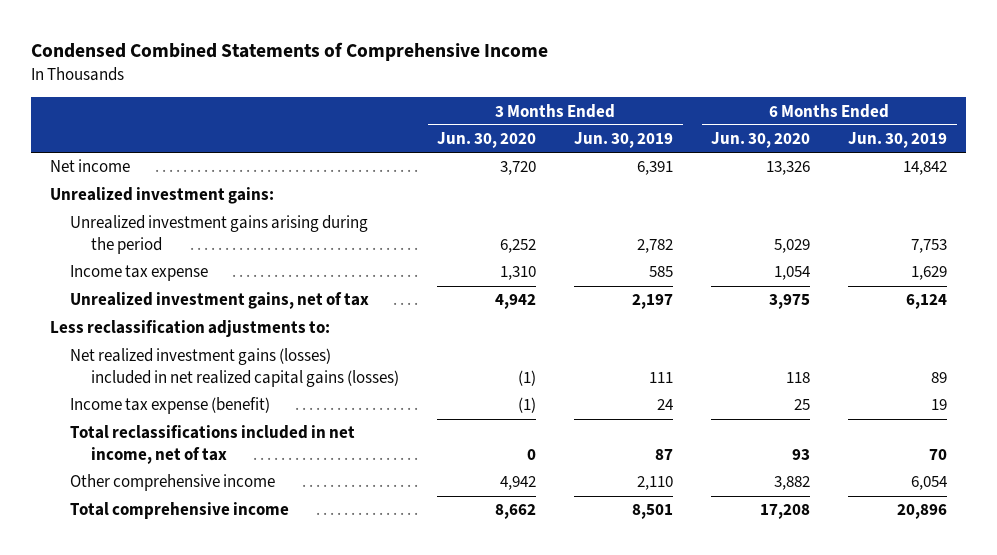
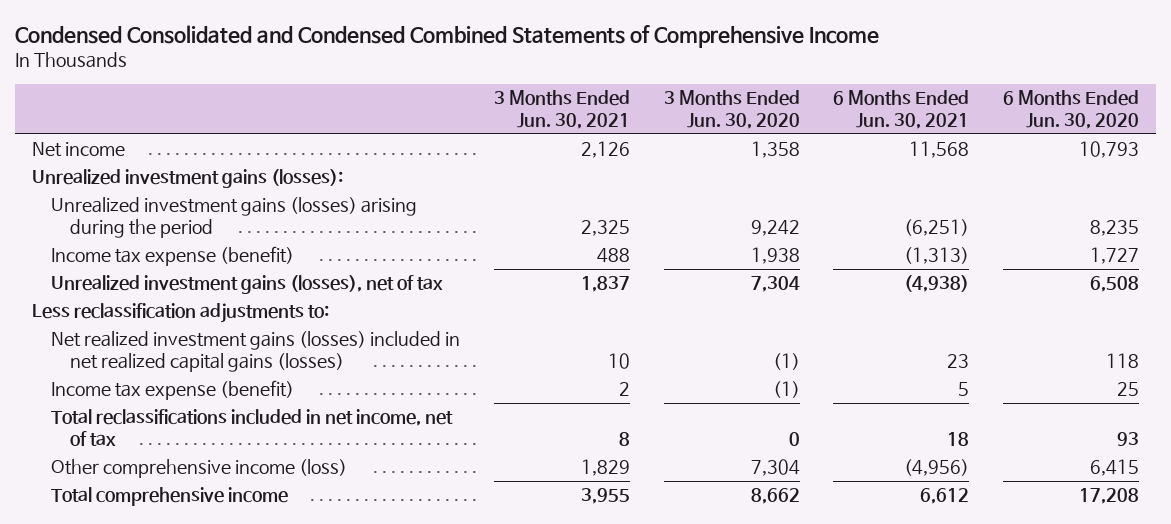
[30,42,548,62] Condensed Combined Statements of Comprehensive Income -> [14,25,879,49] Condensed Consolidated and Condensed Combined Statements of Comprehensive Income
[574,132,674,149] Jun. 30, 2019 -> none
[848,132,948,149] Jun. 30, 2019 -> none
none -> [493,89,630,130] 3 Months Ended Jun. 30, 2021
none -> [833,89,970,130] 6 Months Ended Jun. 30, 2021
[500,161,537,176] 3,720 -> [750,141,800,159] 1,358
[766,161,811,176] 13,326 -> [1079,141,1140,159] 10,793
[49,187,274,205] Unrealized investment gains: -> [31,169,343,189] Unrealized investment gains (losses):
[70,215,369,254] Unrealized investment gains arising during the period -> [50,197,417,239] Unrealized investment gains (losses) arising during the period
[500,238,537,253] 6,252 -> [750,220,800,237] 9,242
[774,238,811,253] 5,029 -> [1090,220,1140,237] 8,235
[70,265,209,282] Income tax expense -> [50,246,294,267] Income tax expense (benefit)
[500,266,537,281] 1,310 -> [750,247,800,265] 1,938
[774,266,811,281] 1,054 -> [1090,247,1140,265] 1,727
[70,292,370,310] Unrealized investment gains, net of tax -> [50,275,443,295] Unrealized investment gains (losses), net of tax
[495,294,537,310] 4,942 -> [750,276,800,293] 7,304
[769,294,811,310] 3,975 -> [1090,276,1140,293] 6,508
[70,474,276,492] Other comprehensive income -> [50,459,347,479] Other comprehensive income (loss)
[500,476,537,491] 4,942 -> [750,459,800,477] 7,304
[774,476,811,491] 3,882 -> [1090,459,1140,477] 6,415

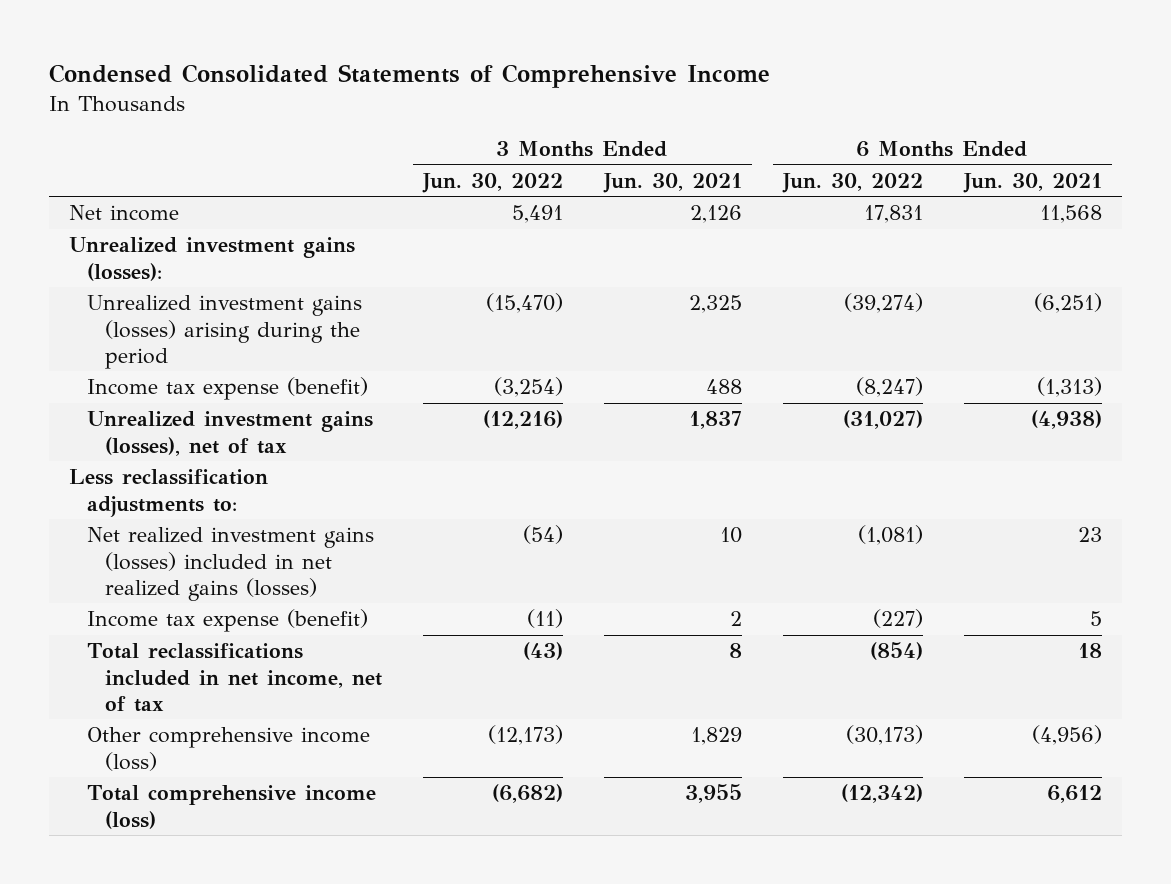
[14,25,879,49] Condensed Consolidated and Condensed Combined Statements of Comprehensive Income -> [48,63,770,88] Condensed Consolidated Statements of Comprehensive Income
[663,89,800,130] 3 Months Ended Jun. 30, 2020 -> none
[1003,89,1140,130] 6 Months Ended Jun. 30, 2020 -> none
none -> [421,172,563,193] Jun. 30, 2022
none -> [781,172,923,193] Jun. 30, 2022
[50,331,460,373] Net realized investment gains (losses) included in net realized capital gains (losses) -> [87,527,375,601] Net realized investment gains (losses) included in net realized gains (losses)
[50,487,288,507] Total comprehensive income -> [87,785,377,829] Total comprehensive income (loss)

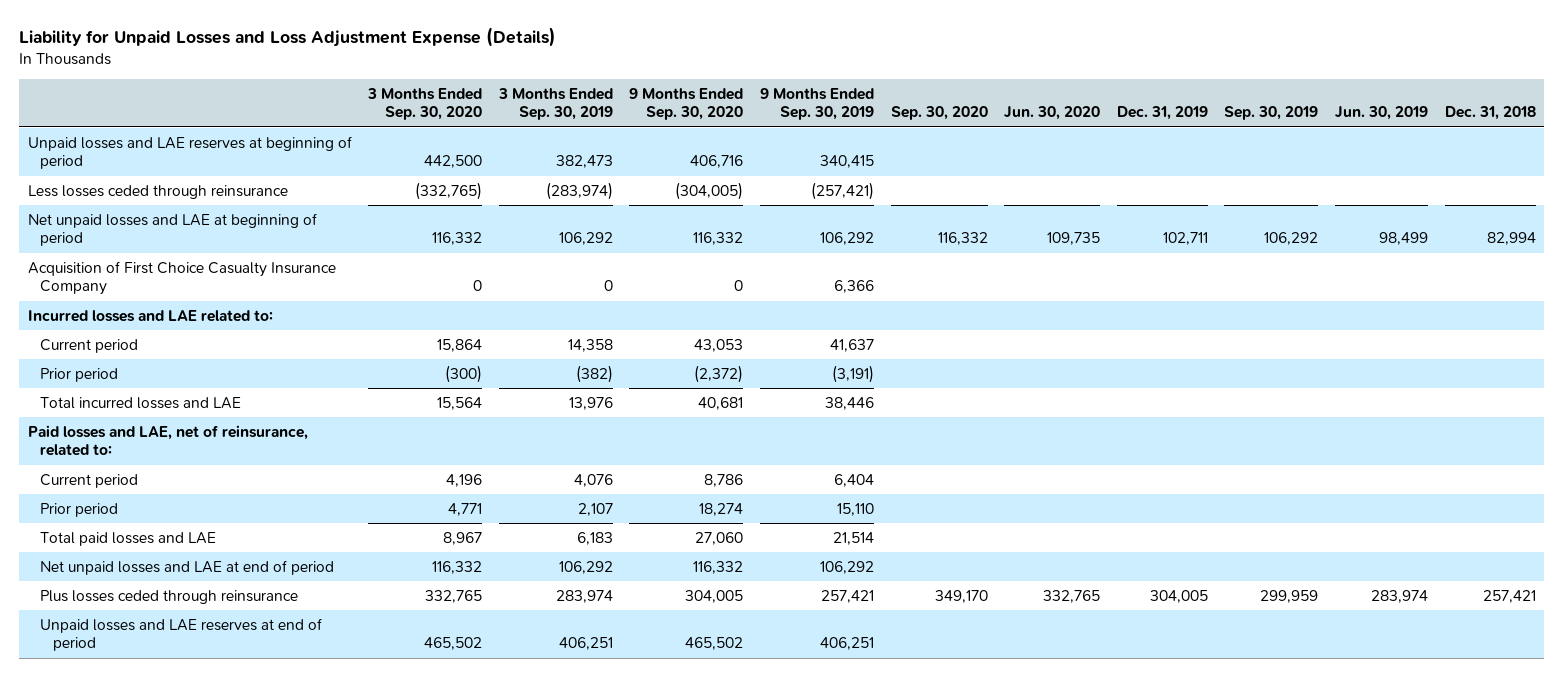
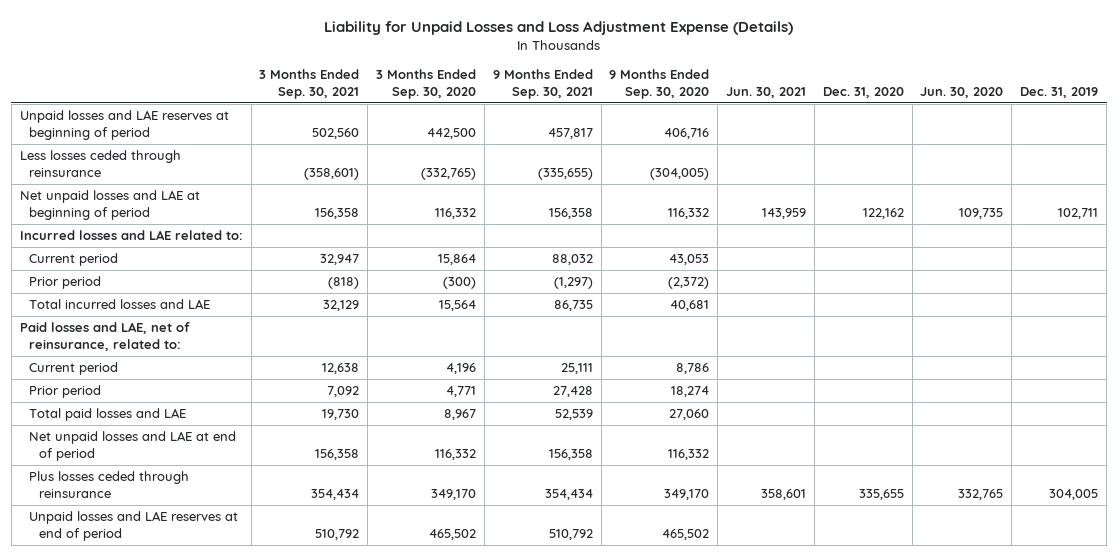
[497,88,613,121] 3 Months Ended Sep. 30, 2019 -> none
[759,88,874,121] 9 Months Ended Sep. 30, 2019 -> none
[890,106,988,121] Sep. 30, 2020 -> none
[1224,106,1319,121] Sep. 30, 2019 -> none
[1334,106,1428,121] Jun. 30, 2019 -> none
[1444,106,1536,121] Dec. 31, 2018 -> none
none -> [259,69,360,100] 3 Months Ended Sep. 30, 2021
none -> [492,69,593,100] 9 Months Ended Sep. 30, 2021
none -> [726,87,807,99] Jun. 30, 2021
none -> [822,87,904,99] Dec. 31, 2020
[27,260,336,296] Acquisition of First Choice Casualty Insurance Company -> none
[425,589,483,603] 332,765 -> [431,489,477,501] 349,170
[685,589,744,603] 304,005 -> [664,489,710,501] 349,170

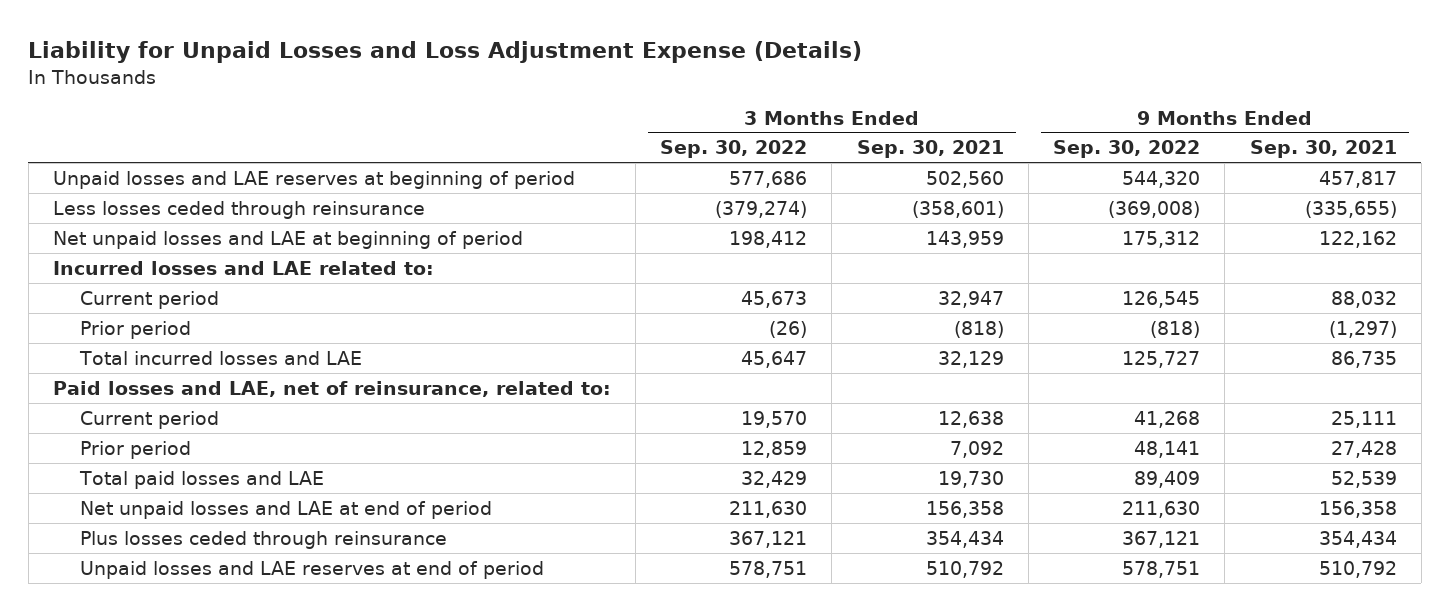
[376,69,477,100] 3 Months Ended Sep. 30, 2020 -> none
[609,69,710,100] 9 Months Ended Sep. 30, 2020 -> none
[726,87,807,99] Jun. 30, 2021 -> none
[822,87,904,99] Dec. 31, 2020 -> none
[920,87,1004,99] Jun. 30, 2020 -> none
[1020,87,1099,99] Dec. 31, 2019 -> none
none -> [660,140,808,159] Sep. 30, 2022
none -> [1053,140,1201,159] Sep. 30, 2022
[315,208,360,220] 156,358 -> [925,230,1004,248] 143,959
[548,208,593,220] 156,358 -> [1318,230,1397,248] 122,162

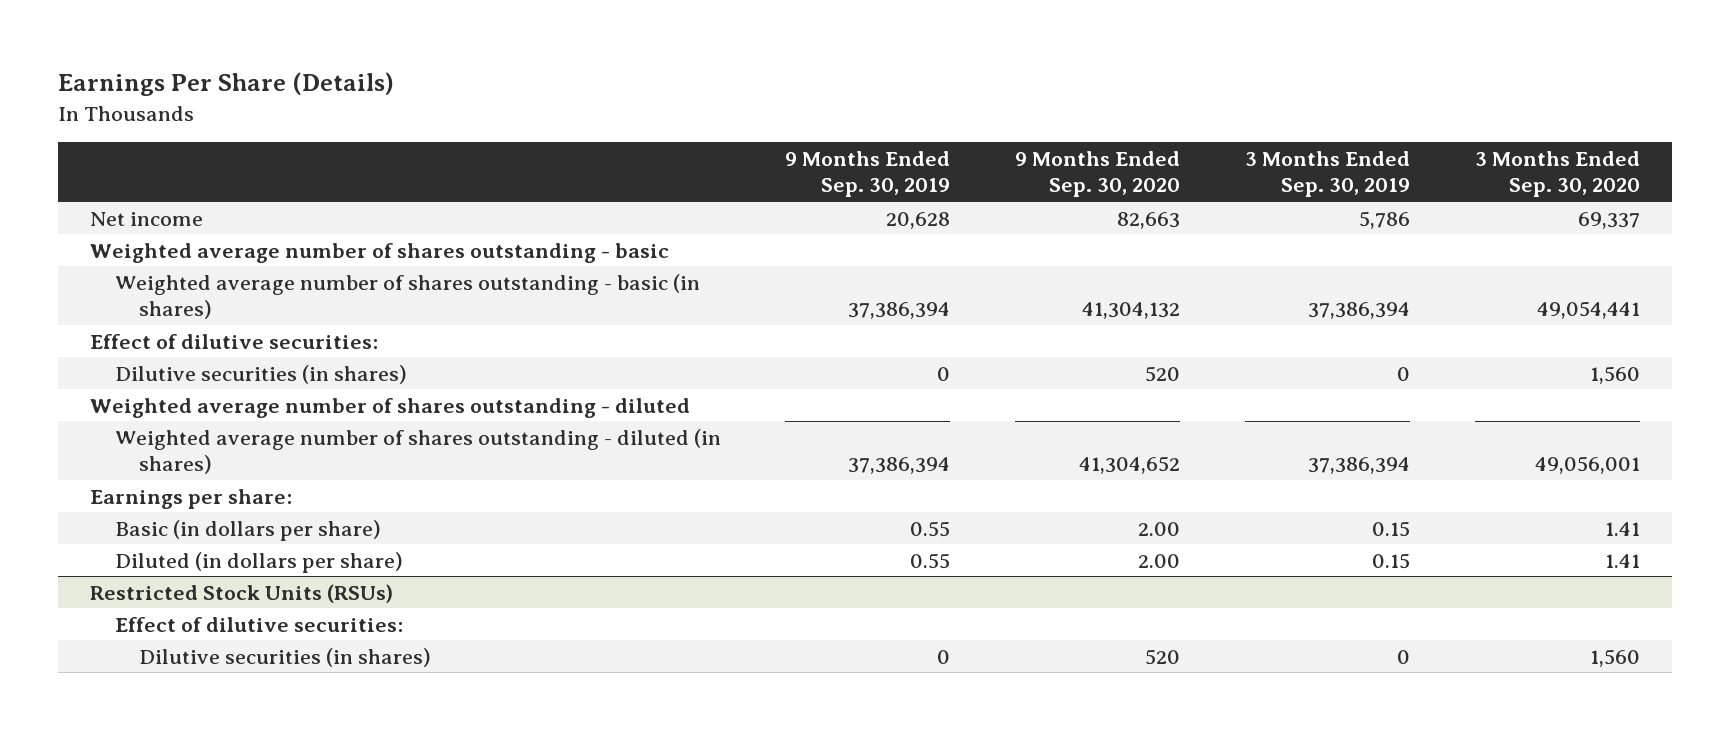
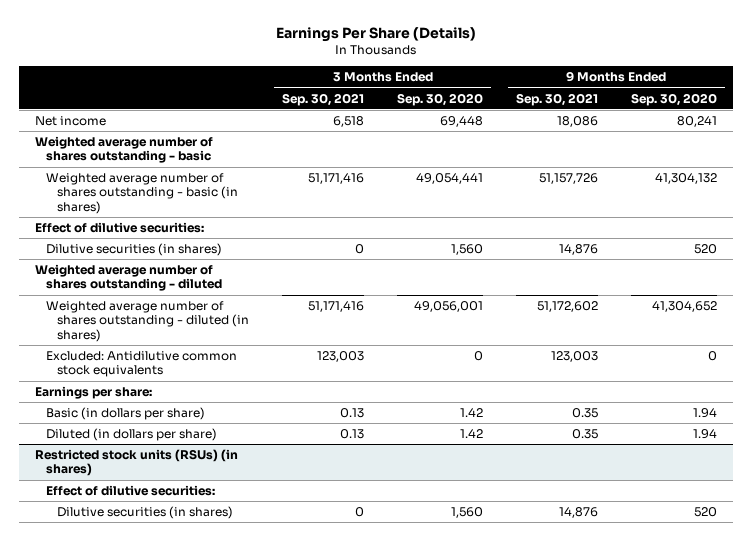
[785,151,951,198] 9 Months Ended Sep. 30, 2019 -> none
[1244,151,1410,198] 3 Months Ended Sep. 30, 2019 -> none
none -> [282,92,365,106] Sep. 30, 2021
none -> [515,92,598,106] Sep. 30, 2021
[1117,211,1181,229] 82,663 -> [676,116,717,128] 80,241
[1577,211,1640,229] 69,337 -> [440,116,484,128] 69,448
none -> [46,351,238,378] Excluded: Antidilutive common stock equivalents
[1138,521,1181,536] 2.00 -> [692,408,717,419] 1.94
[1604,521,1640,536] 1.41 -> [460,408,484,418] 1.42
[1138,553,1181,568] 2.00 -> [692,429,717,440] 1.94
[1604,553,1640,568] 1.41 -> [460,429,484,439] 1.42
[90,583,394,603] Restricted Stock Units (RSUs) -> [35,449,239,477] Restricted stock units (RSUs) (in shares)

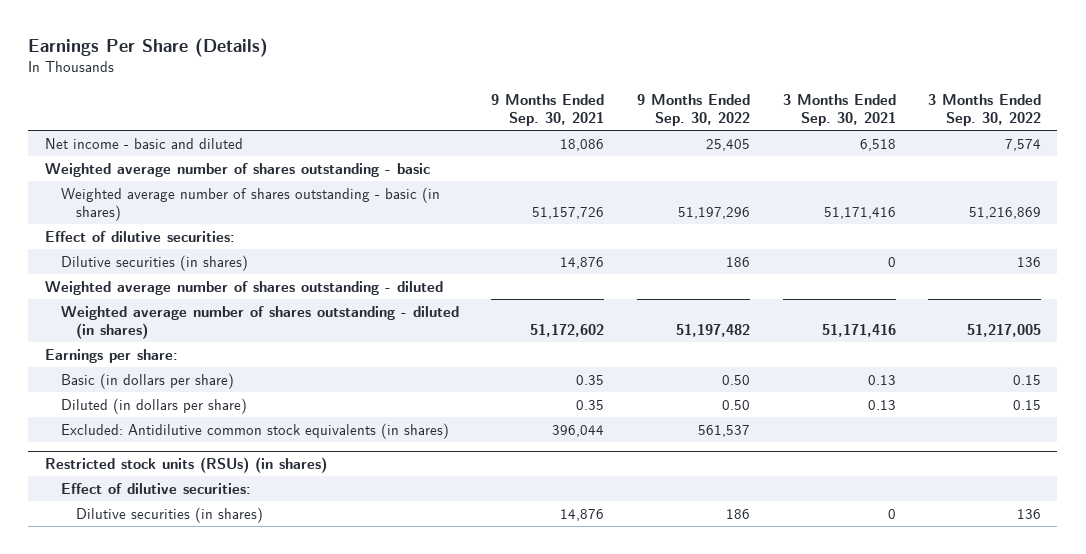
[397,92,484,106] Sep. 30, 2020 -> none
[630,92,717,106] Sep. 30, 2020 -> none
none -> [636,93,750,127] 9 Months Ended Sep. 30, 2022
none -> [928,93,1042,127] 3 Months Ended Sep. 30, 2022
[35,116,107,127] Net income -> [44,137,243,149] Net income - basic and diluted
[46,351,238,378] Excluded: Antidilutive common stock equivalents -> none
none -> [60,422,449,439] Excluded: Antidilutive common stock equivalents (in shares)

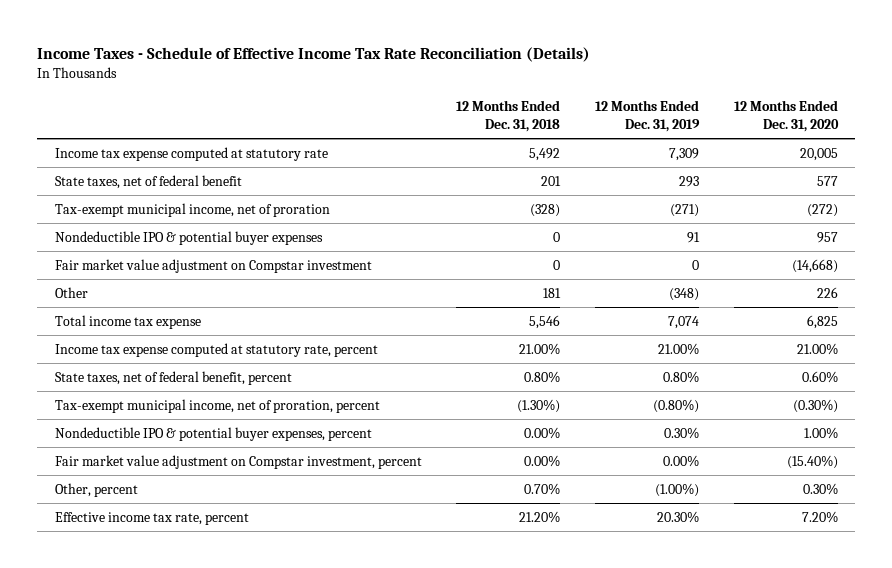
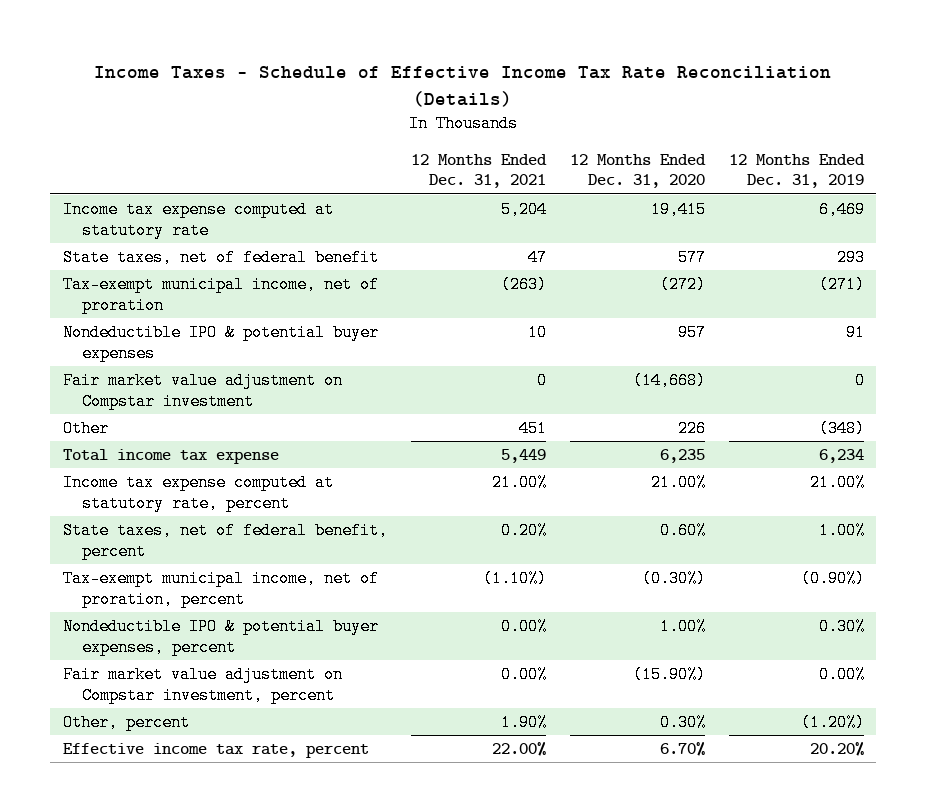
[456,100,561,132] 12 Months Ended Dec. 31, 2018 -> none
none -> [410,153,547,189] 12 Months Ended Dec. 31, 2021
[668,147,699,161] 7,309 -> [819,200,866,218] 6,469
[799,147,838,161] 20,005 -> [650,200,706,218] 19,415
[667,315,699,329] 7,074 -> [819,448,865,463] 6,234
[806,314,838,329] 6,825 -> [659,448,705,463] 6,235
[662,370,699,383] 0.80% -> [819,521,866,539] 1.00%
[652,398,699,413] (0.80%) -> [801,569,866,587] (0.90%)
[786,454,838,469] (15.40%) -> [632,665,706,683] (15.90%)
[654,482,699,497] (1.00%) -> [801,713,866,731] (1.20%)
[656,510,699,523] 20.30% -> [810,741,865,757] 20.20%
[801,510,838,523] 7.20% -> [659,741,705,757] 6.70%

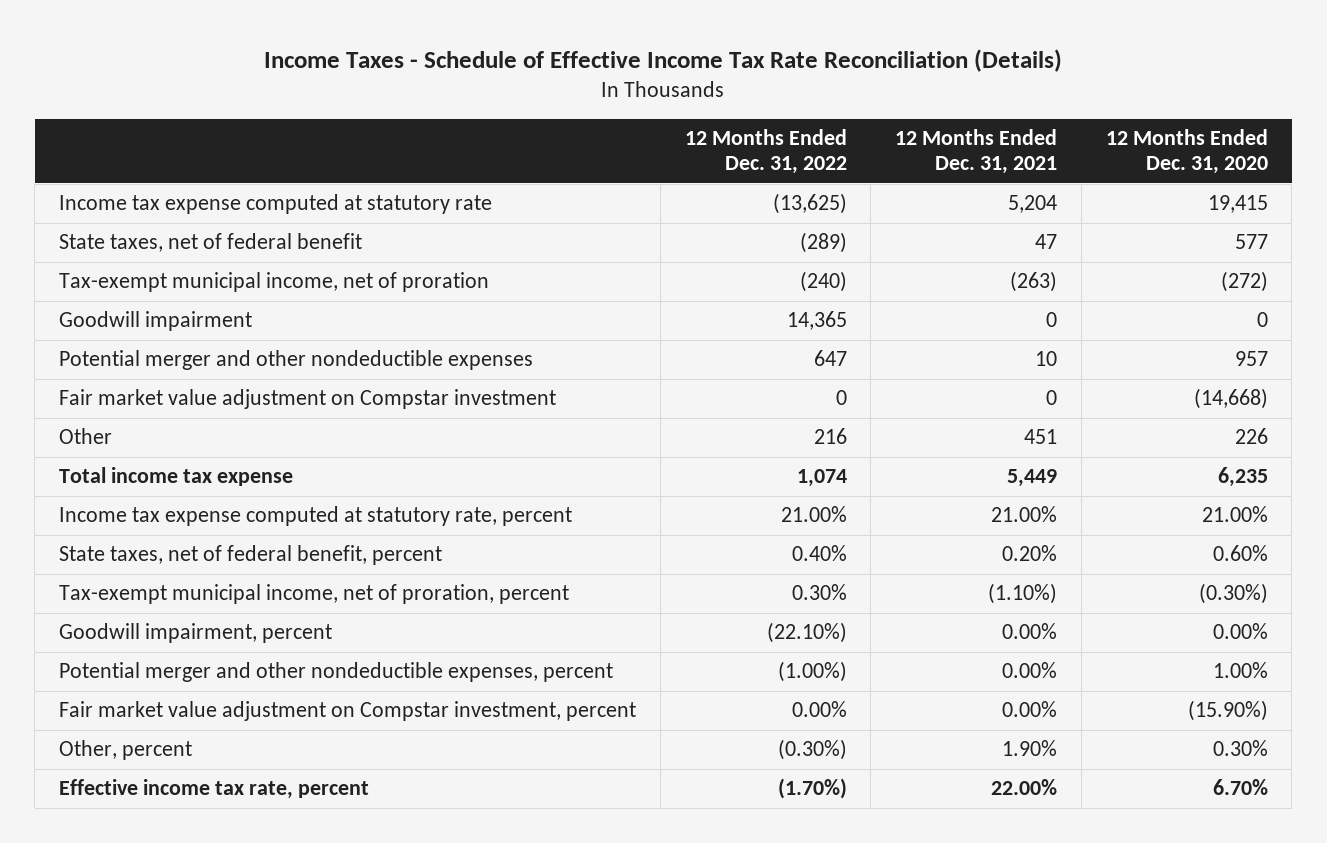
[729,153,866,189] 12 Months Ended Dec. 31, 2019 -> none
none -> [684,129,847,175] 12 Months Ended Dec. 31, 2022
none -> [59,311,253,332] Goodwill impairment
[62,323,379,362] Nondeductible IPO & potential buyer expenses -> [59,350,534,371] Potential merger and other nondeductible expenses
none -> [59,623,333,644] Goodwill impairment, percent
[62,617,379,656] Nondeductible IPO & potential buyer expenses, percent -> [59,662,614,683] Potential merger and other nondeductible expenses, percent

